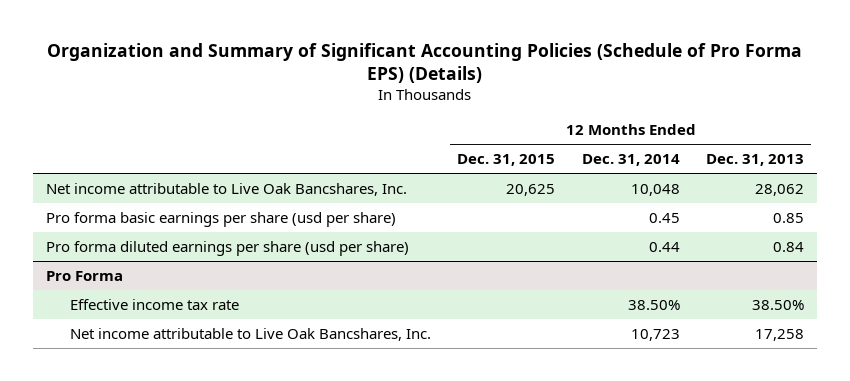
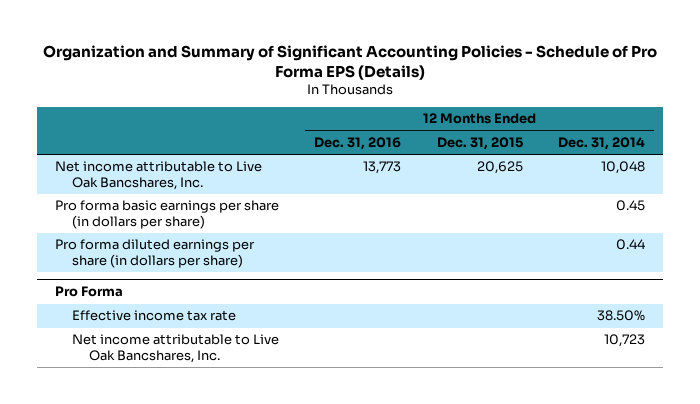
[47,42,803,83] Organization and Summary of Significant Accounting Policies (Schedule of Pro Forma EPS) (Details) -> [42,44,657,80] Organization and Summary of Significant Accounting Policies - Schedule of Pro Forma EPS (Details)
[706,154,805,167] Dec. 31, 2013 -> none
none -> [314,137,402,151] Dec. 31, 2016
[46,211,397,227] Pro forma basic earnings per share (usd per share) -> [54,200,279,230] Pro forma basic earnings per share (in dollars per share)
[46,240,410,256] Pro forma diluted earnings per share (usd per share) -> [54,239,255,269] Pro forma diluted earnings per share (in dollars per share)

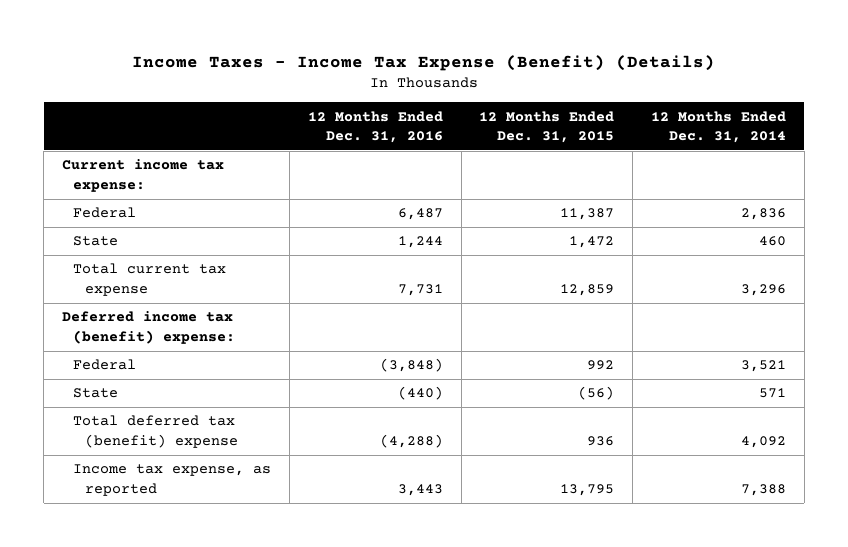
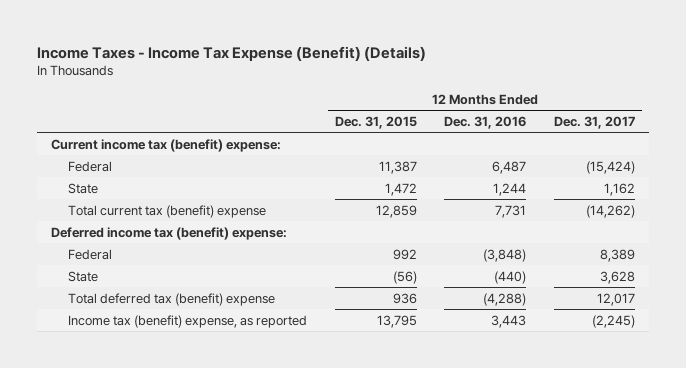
[651,110,787,144] 12 Months Ended Dec. 31, 2014 -> none
none -> [554,116,636,130] Dec. 31, 2017
[61,159,224,192] Current income tax expense: -> [51,138,282,152] Current income tax (benefit) expense:
[73,263,227,296] Total current tax expense -> [68,204,267,218] Total current tax (benefit) expense
[73,464,272,496] Income tax expense, as reported -> [68,314,308,328] Income tax (benefit) expense, as reported

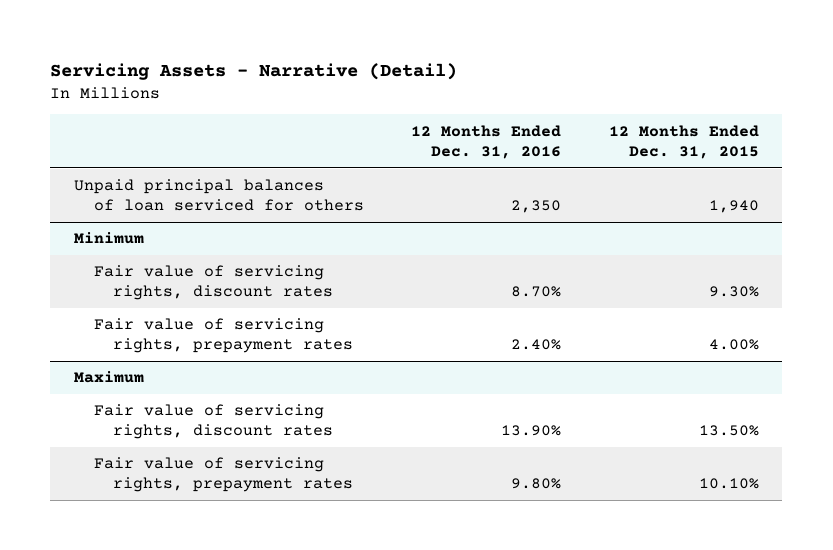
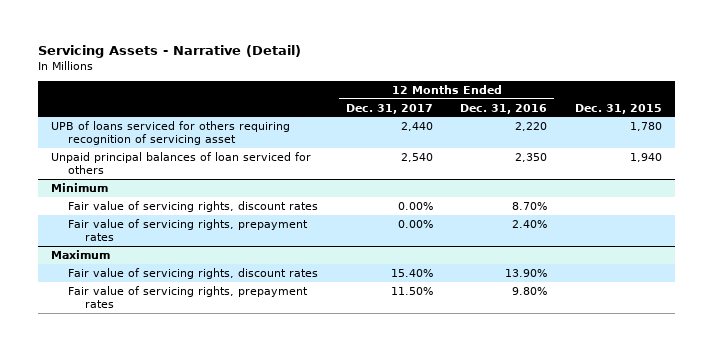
[608,124,759,159] 12 Months Ended Dec. 31, 2015 -> none
none -> [345,103,433,114] Dec. 31, 2017
none -> [574,103,662,114] Dec. 31, 2015
none -> [51,120,291,146] UPB of loans serviced for others requiring recognition of servicing asset

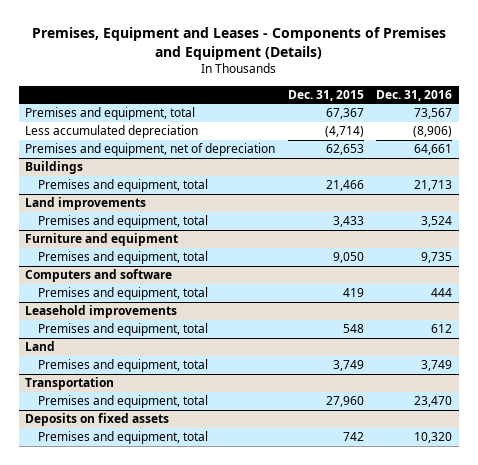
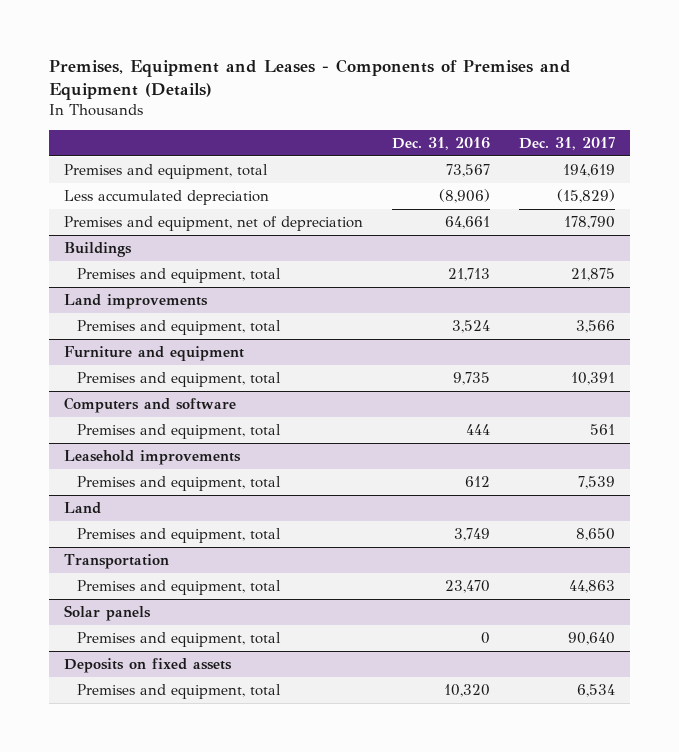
[287,89,364,101] Dec. 31, 2015 -> none
none -> [519,136,616,150] Dec. 31, 2017
none -> [63,604,151,621] Solar panels
none -> [76,631,281,647] Premises and equipment, total

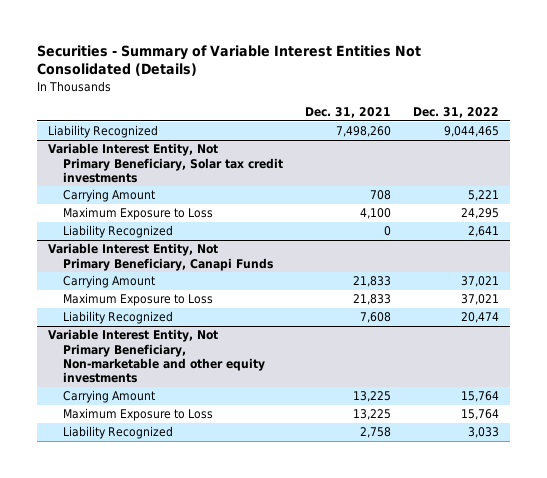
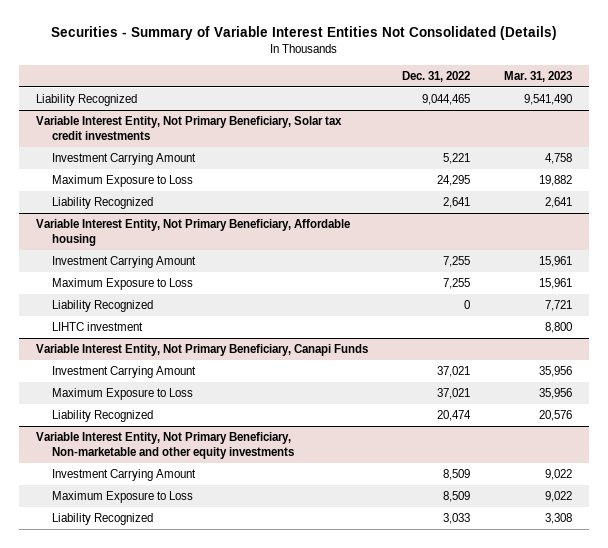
[304,107,391,119] Dec. 31, 2021 -> none
none -> [503,70,572,82] Mar. 31, 2023
[62,189,155,203] Carrying Amount -> [51,153,196,166] Investment Carrying Amount
none -> [35,219,350,246] Variable Interest Entity, Not Primary Beneficiary, Affordable housing
none -> [51,256,196,269] Investment Carrying Amount
none -> [51,278,193,291] Maximum Exposure to Loss
none -> [51,300,153,313] Liability Recognized
none -> [51,322,143,332] LIHTC investment
[62,275,155,289] Carrying Amount -> [51,366,196,379] Investment Carrying Amount
[62,390,155,404] Carrying Amount -> [51,469,196,482] Investment Carrying Amount
[460,391,499,403] 15,764 -> [442,469,470,481] 8,509
[460,409,499,421] 15,764 -> [442,491,470,503] 8,509

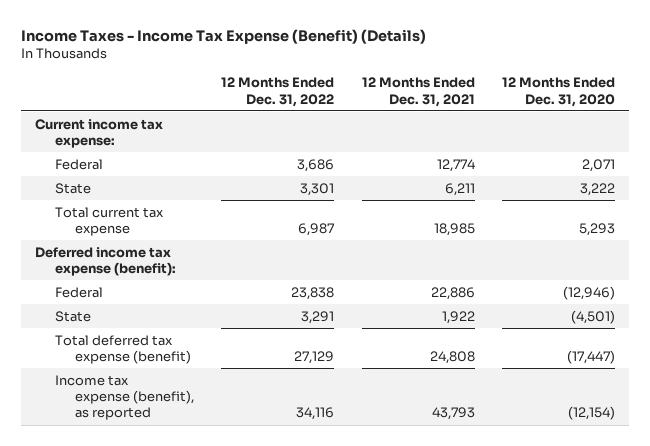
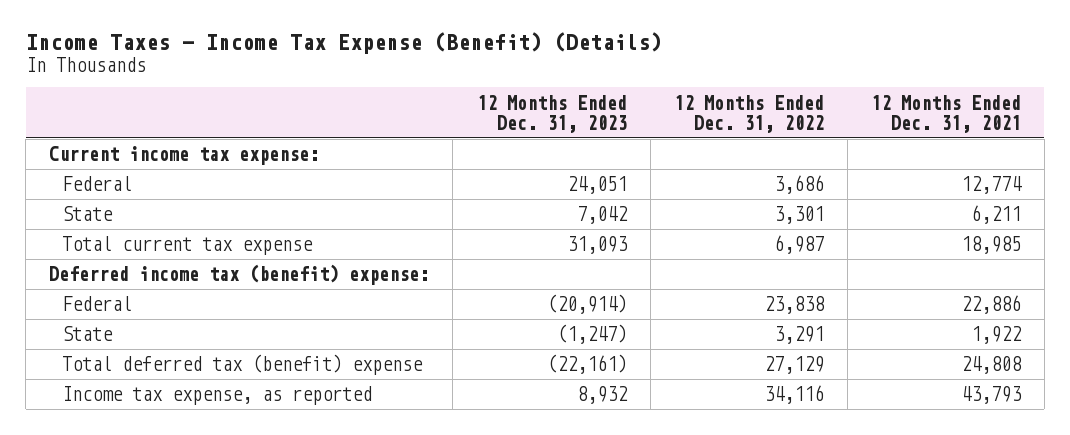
[502,77,616,107] 12 Months Ended Dec. 31, 2020 -> none
none -> [476,94,627,133] 12 Months Ended Dec. 31, 2023
[34,246,176,276] Deferred income tax expense (benefit): -> [49,264,430,286] Deferred income tax (benefit) expense:
[54,334,191,364] Total deferred tax expense (benefit) -> [62,354,424,376] Total deferred tax (benefit) expense
[54,374,194,421] Income tax expense (benefit), as reported -> [62,386,373,406] Income tax expense, as reported

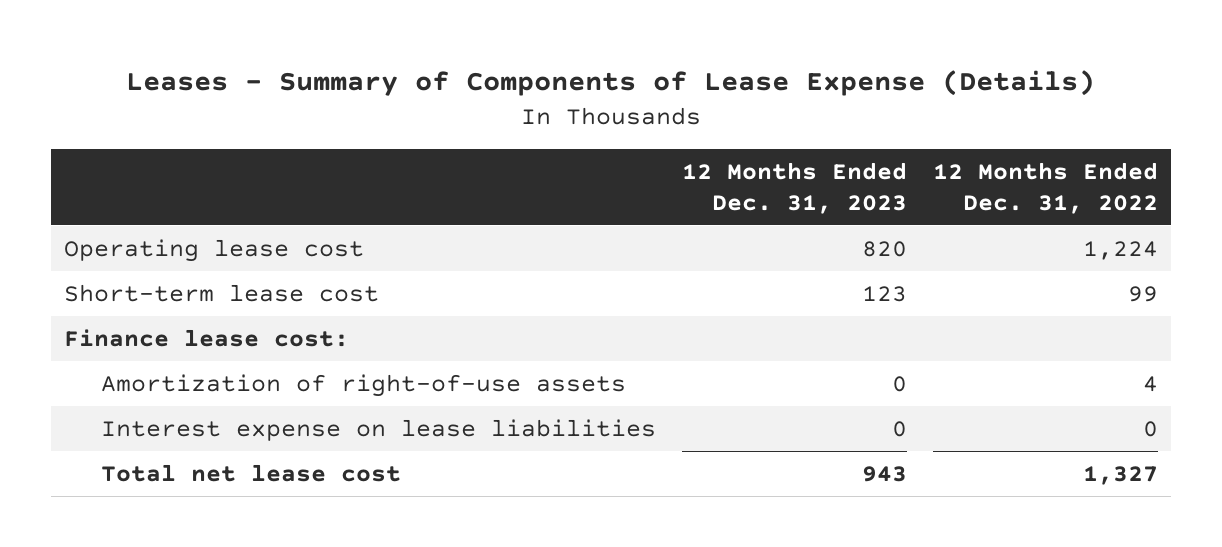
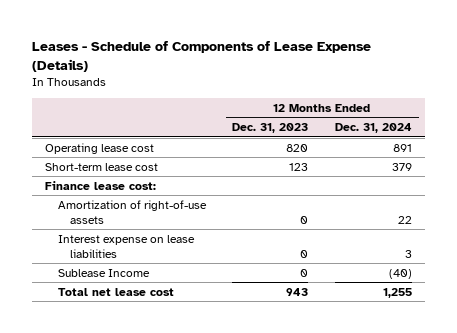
[125,69,1095,96] Leases - Summary of Components of Lease Expense (Details) -> [31,40,371,72] Leases - Schedule of Components of Lease Expense (Details)
[933,161,1159,214] 12 Months Ended Dec. 31, 2022 -> none
none -> [334,123,412,134] Dec. 31, 2024
none -> [57,268,150,277] Sublease Income

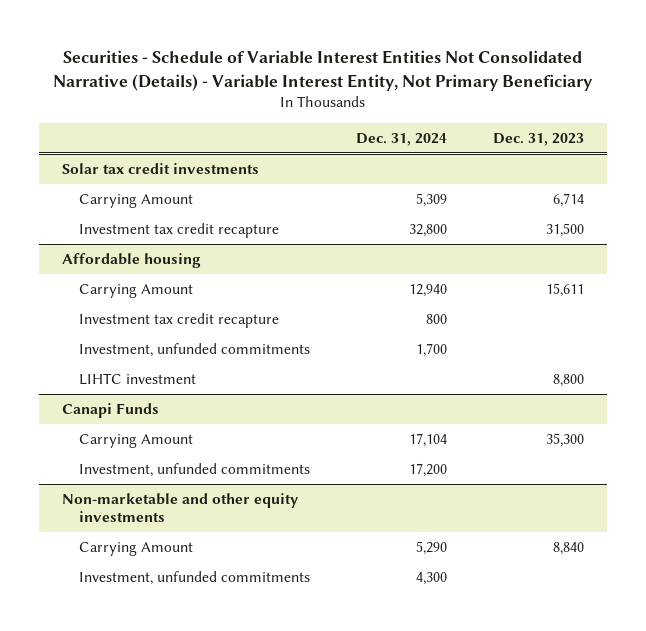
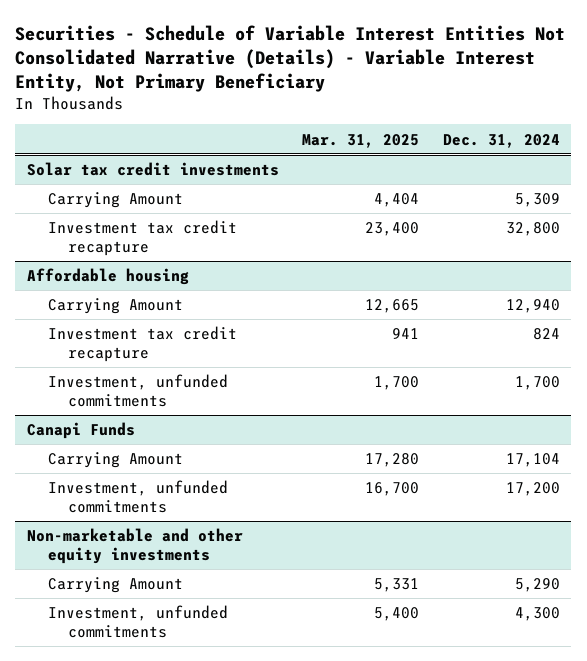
[493,132,585,146] Dec. 31, 2023 -> none
none -> [302,133,420,148] Mar. 31, 2025
[426,313,448,324] 800 -> [532,328,560,341] 824
[79,372,197,385] LIHTC investment -> none

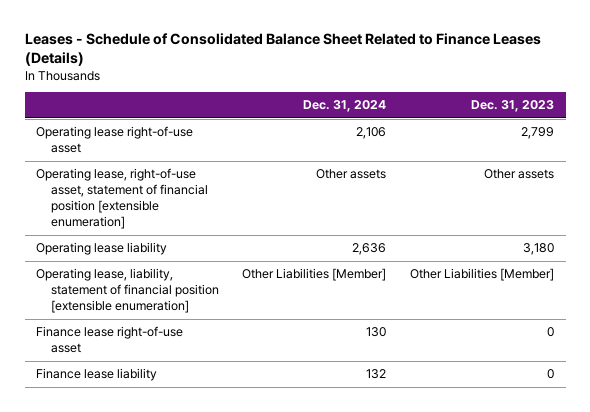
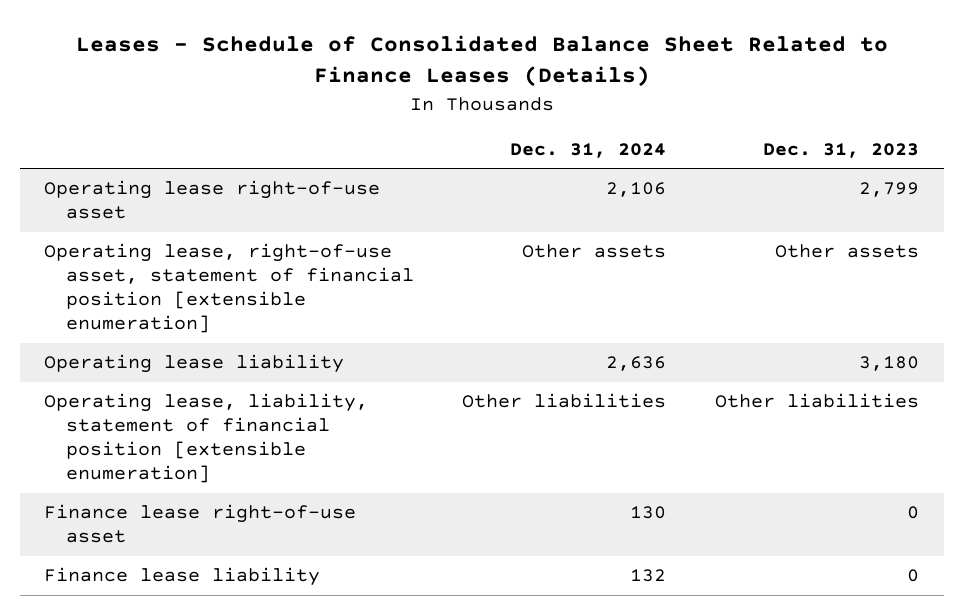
[242,268,387,282] Other Liabilities [Member] -> [462,393,667,409] Other liabilities
[410,268,555,282] Other Liabilities [Member] -> [715,393,920,409] Other liabilities

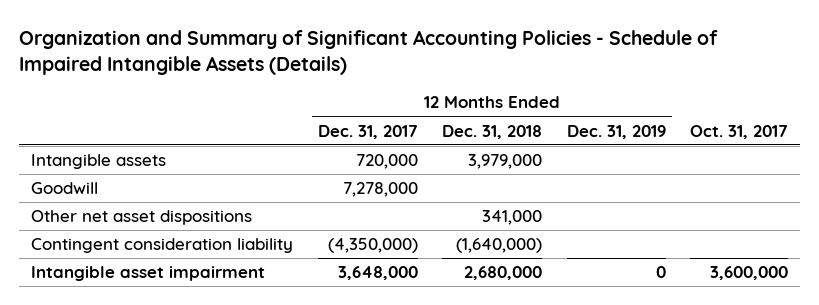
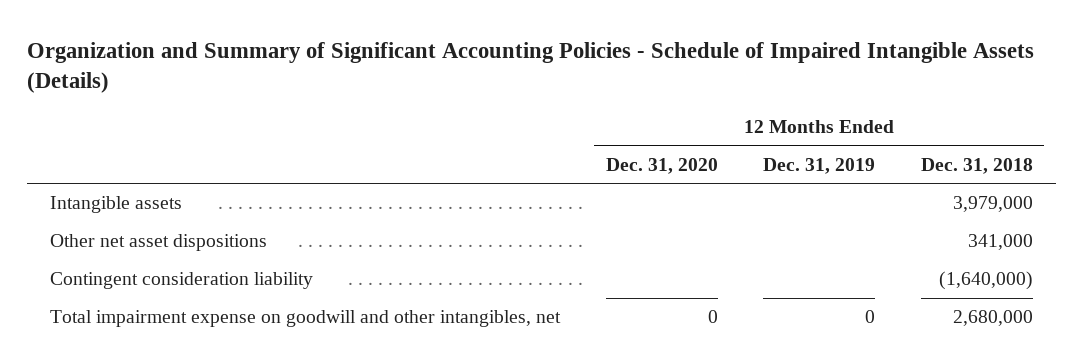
[317,124,418,139] Dec. 31, 2017 -> none
[689,124,788,139] Oct. 31, 2017 -> none
none -> [605,157,718,174] Dec. 31, 2020
[31,182,99,195] Goodwill -> none
[31,266,266,282] Intangible asset impairment -> [50,310,562,328] Total impairment expense on goodwill and other intangibles, net

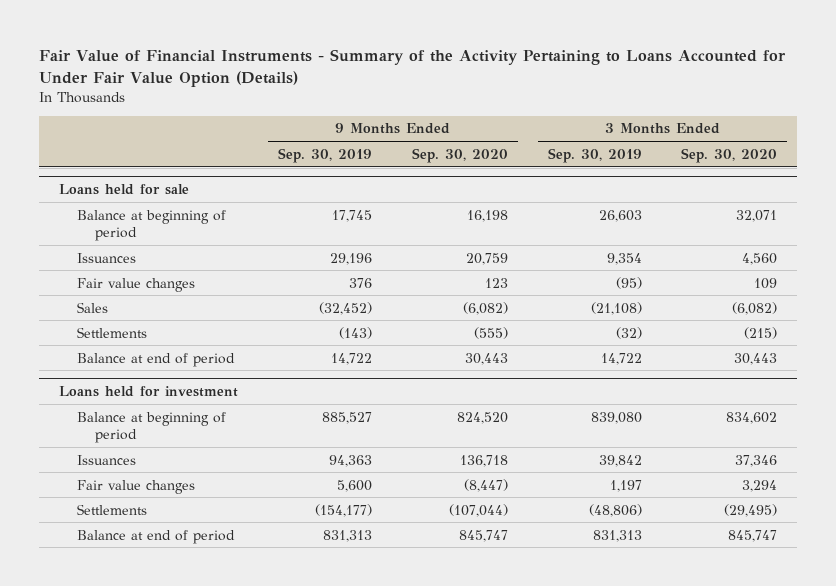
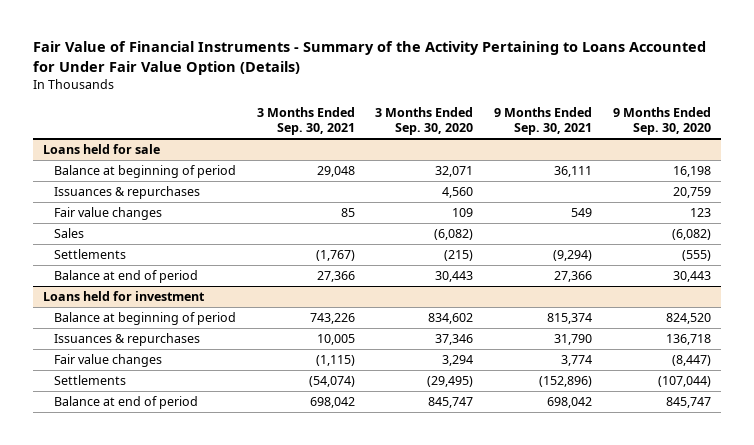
[277,147,372,163] Sep. 30, 2019 -> none
[547,147,642,163] Sep. 30, 2019 -> none
none -> [256,107,355,136] 3 Months Ended Sep. 30, 2021
none -> [493,107,592,136] 9 Months Ended Sep. 30, 2021
[77,252,137,263] Issuances -> [53,186,200,200] Issuances & repurchases
[77,454,137,465] Issuances -> [53,333,200,347] Issuances & repurchases

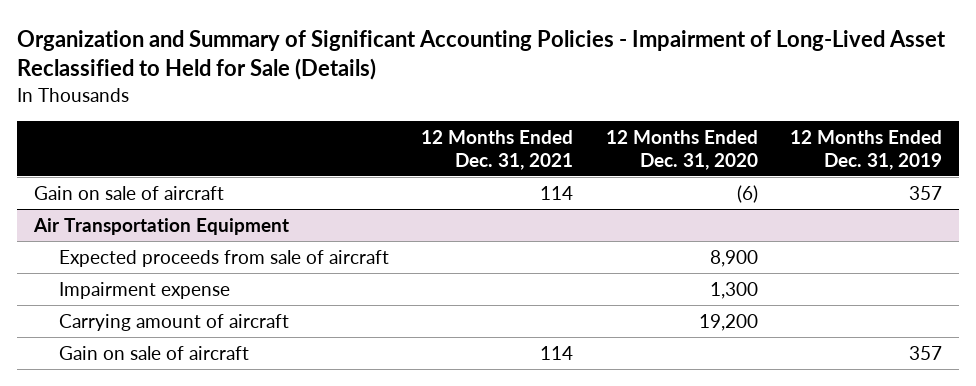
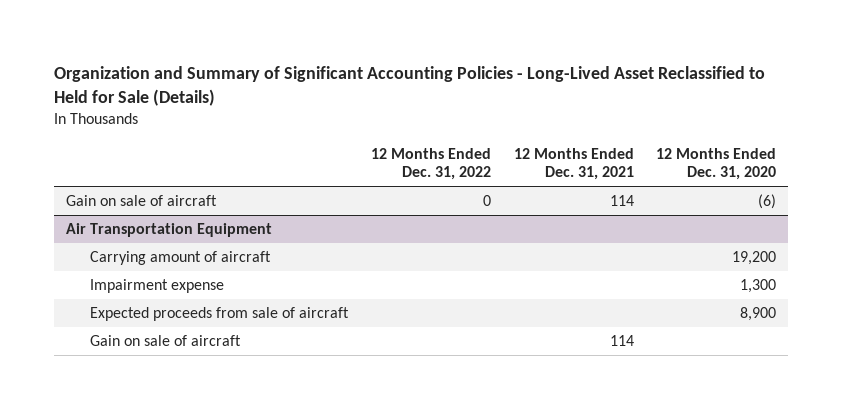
[17,29,947,81] Organization and Summary of Significant Accounting Policies - Impairment of Long-Lived Asset Reclassified to Held for Sale (Details) -> [54,65,766,106] Organization and Summary of Significant Accounting Policies - Long-Lived Asset Reclassified to Held for Sale (Details)
[790,129,943,170] 12 Months Ended Dec. 31, 2019 -> none
none -> [370,147,491,181] 12 Months Ended Dec. 31, 2022
[58,281,230,299] Impairment expense -> [89,279,224,294] Impairment expense
[58,249,389,267] Expected proceeds from sale of aircraft -> [89,307,349,322] Expected proceeds from sale of aircraft

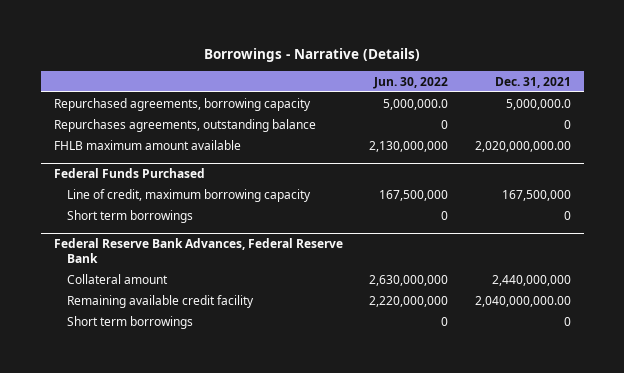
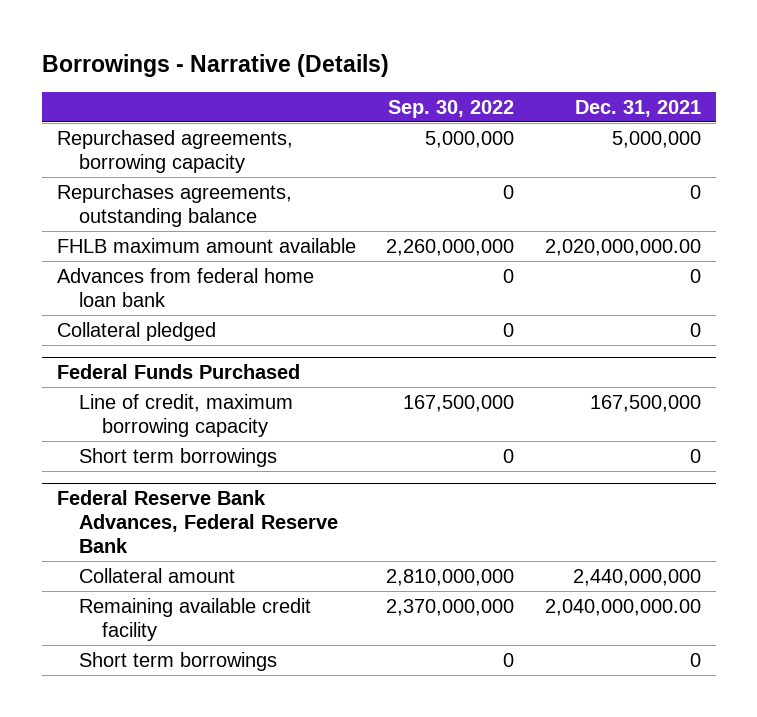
[373,76,449,89] Jun. 30, 2022 -> none
none -> [388,99,515,118] Sep. 30, 2022
[505,98,571,110] 5,000,000.0 -> [611,130,701,148] 5,000,000
none -> [56,267,314,307] Advances from federal home loan bank
none -> [56,321,216,341] Collateral pledged

